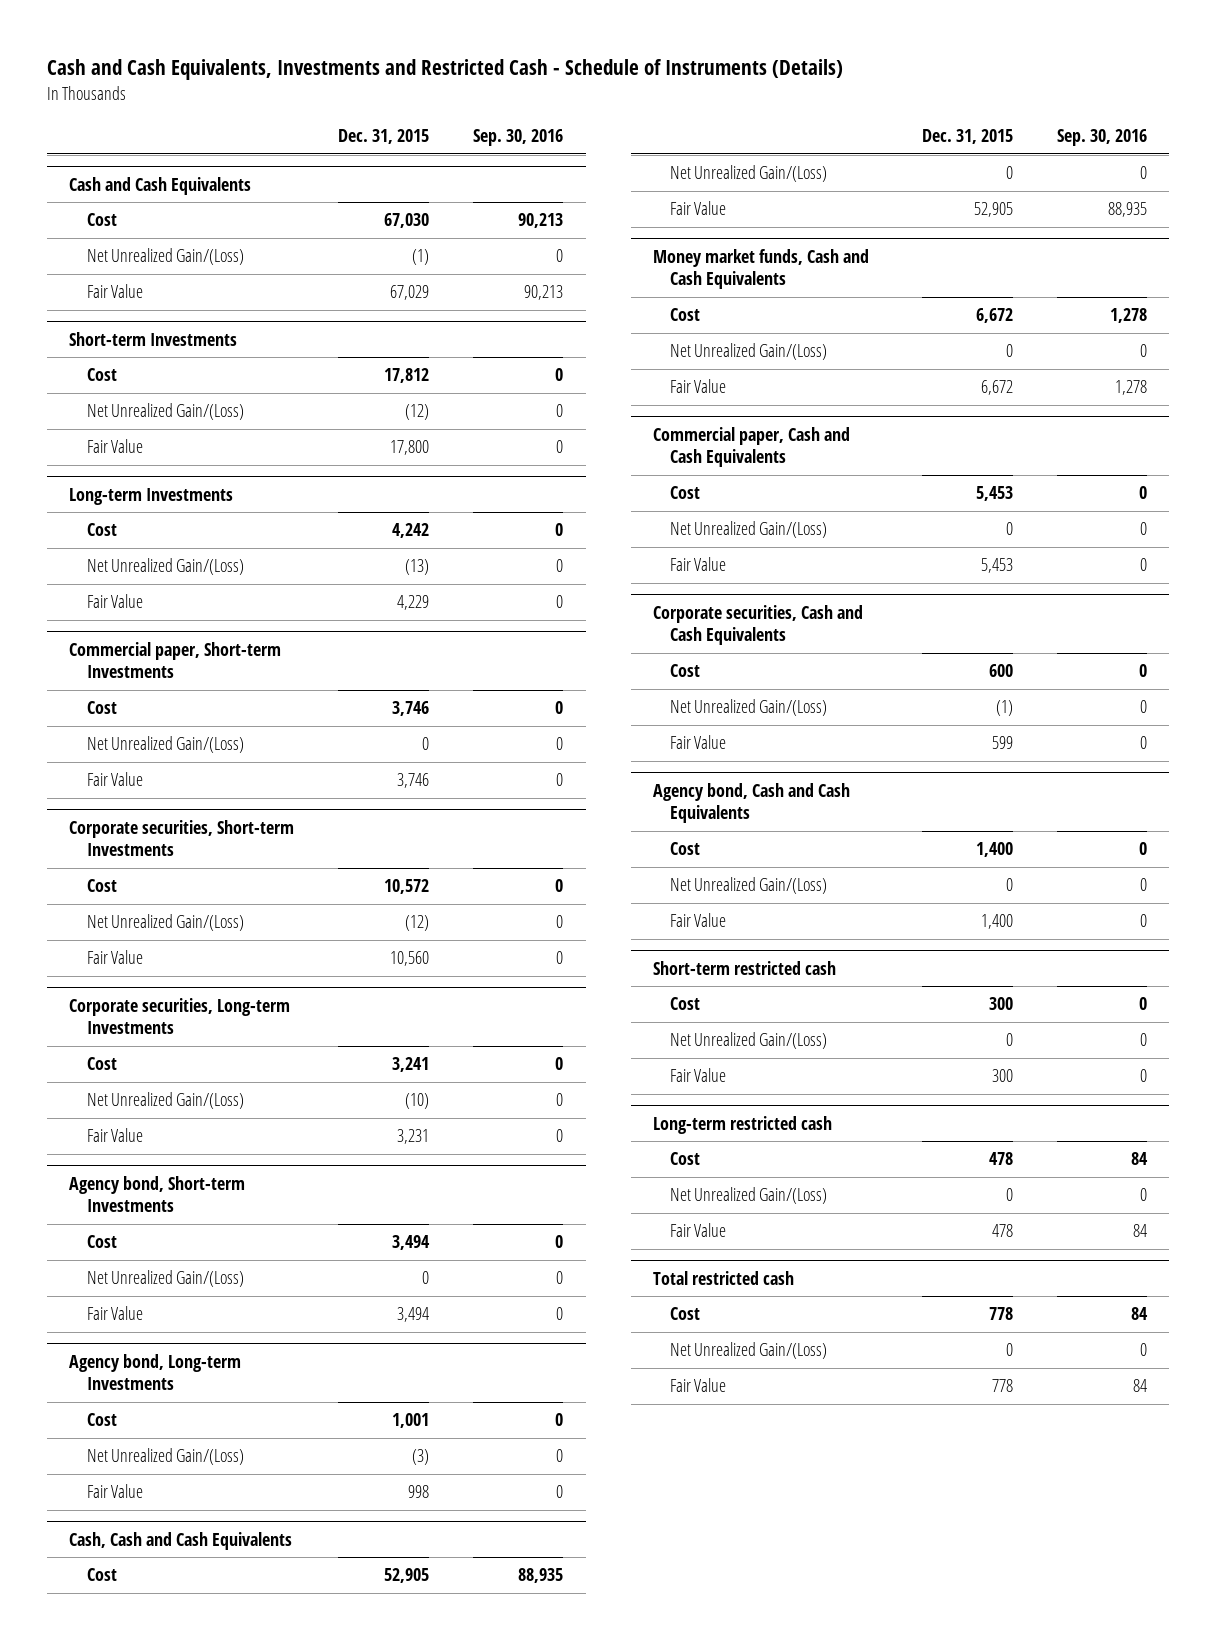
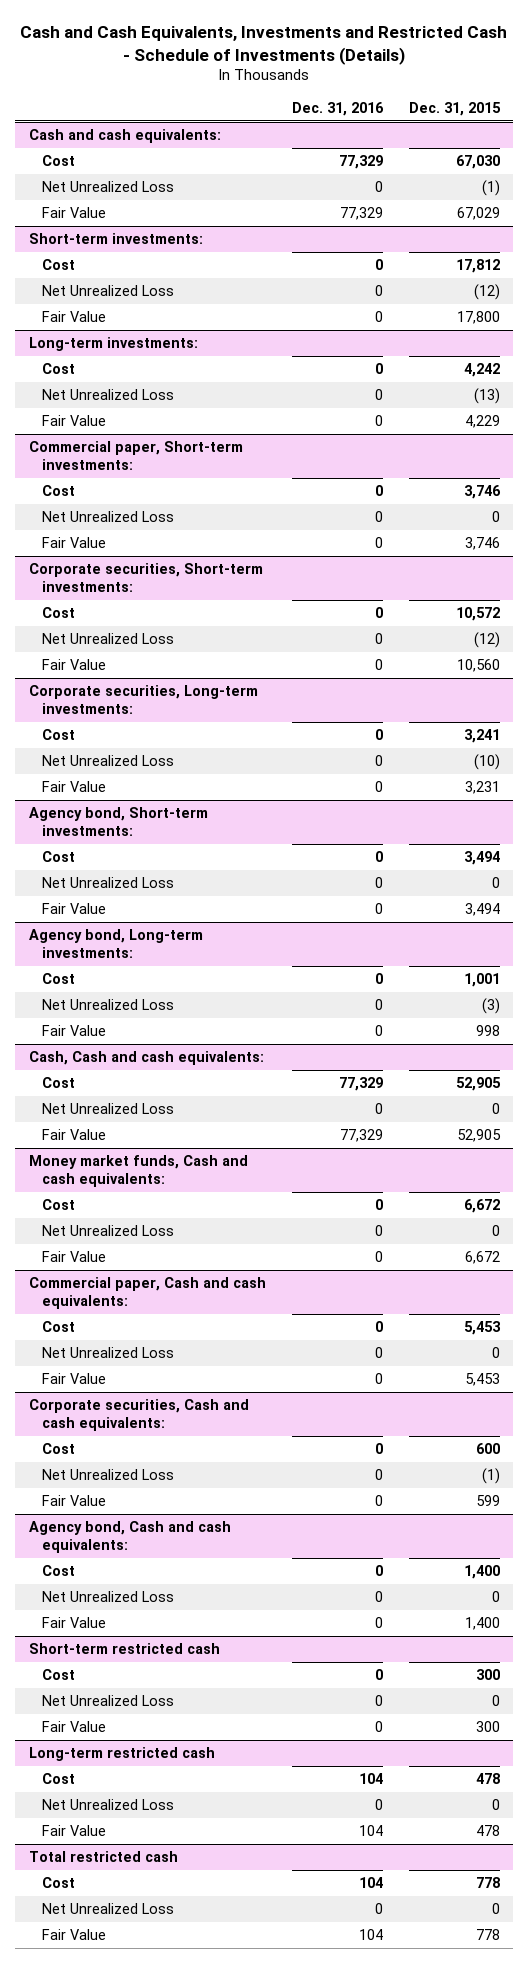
[47,59,844,81] Cash and Cash Equivalents, Investments and Restricted Cash - Schedule of Instruments (Details) -> [20,26,508,65] Cash and Cash Equivalents, Investments and Restricted Cash - Schedule of Investments (Details)
[473,129,564,147] Sep. 30, 2016 -> none
none -> [291,102,384,117] Dec. 31, 2016
[69,176,252,195] Cash and Cash Equivalents -> [28,129,221,144] Cash and cash equivalents:
[86,248,244,266] Net Unrealized Gain/(Loss) -> [42,181,175,193] Net Unrealized Loss
[69,331,238,346] Short-term Investments -> [28,233,203,245] Short-term investments:
[86,403,244,421] Net Unrealized Gain/(Loss) -> [42,285,175,297] Net Unrealized Loss
[69,487,234,505] Long-term Investments -> [28,337,198,352] Long-term investments:
[86,558,244,576] Net Unrealized Gain/(Loss) -> [42,389,175,401] Net Unrealized Loss
[69,641,282,679] Commercial paper, Short-term Investments -> [28,441,243,471] Commercial paper, Short-term investments:
[86,736,244,754] Net Unrealized Gain/(Loss) -> [42,511,175,523] Net Unrealized Loss
[69,819,295,857] Corporate securities, Short-term Investments -> [28,563,263,593] Corporate securities, Short-term investments:
[86,914,244,932] Net Unrealized Gain/(Loss) -> [42,633,175,645] Net Unrealized Loss
[69,997,291,1035] Corporate securities, Long-term Investments -> [28,685,258,715] Corporate securities, Long-term investments:
[86,1092,244,1110] Net Unrealized Gain/(Loss) -> [42,755,175,767] Net Unrealized Loss
[69,1175,246,1213] Agency bond, Short-term Investments -> [28,807,208,837] Agency bond, Short-term investments:
[86,1270,244,1288] Net Unrealized Gain/(Loss) -> [42,877,175,889] Net Unrealized Loss
[69,1353,242,1391] Agency bond, Long-term Investments -> [28,929,203,959] Agency bond, Long-term investments:
[86,1448,244,1466] Net Unrealized Gain/(Loss) -> [42,999,175,1011] Net Unrealized Loss
[69,1531,293,1550] Cash, Cash and Cash Equivalents -> [28,1051,264,1066] Cash, Cash and cash equivalents:
[670,165,828,183] Net Unrealized Gain/(Loss) -> [42,1103,175,1115] Net Unrealized Loss
[652,248,869,290] Money market funds, Cash and Cash Equivalents -> [28,1155,248,1188] Money market funds, Cash and cash equivalents:
[670,343,828,361] Net Unrealized Gain/(Loss) -> [42,1225,175,1237] Net Unrealized Loss
[652,426,850,468] Commercial paper, Cash and Cash Equivalents -> [28,1277,266,1310] Commercial paper, Cash and cash equivalents:
[670,521,828,539] Net Unrealized Gain/(Loss) -> [42,1347,175,1359] Net Unrealized Loss
[652,604,863,646] Corporate securities, Cash and Cash Equivalents -> [28,1399,249,1432] Corporate securities, Cash and cash equivalents:
[670,699,828,717] Net Unrealized Gain/(Loss) -> [42,1469,175,1481] Net Unrealized Loss
[652,782,850,824] Agency bond, Cash and Cash Equivalents -> [28,1521,231,1554] Agency bond, Cash and cash equivalents:
[670,877,828,895] Net Unrealized Gain/(Loss) -> [42,1591,175,1603] Net Unrealized Loss
[670,1032,828,1050] Net Unrealized Gain/(Loss) -> [42,1695,175,1707] Net Unrealized Loss
[670,1187,828,1205] Net Unrealized Gain/(Loss) -> [42,1799,175,1811] Net Unrealized Loss
[670,1342,828,1360] Net Unrealized Gain/(Loss) -> [42,1903,175,1915] Net Unrealized Loss

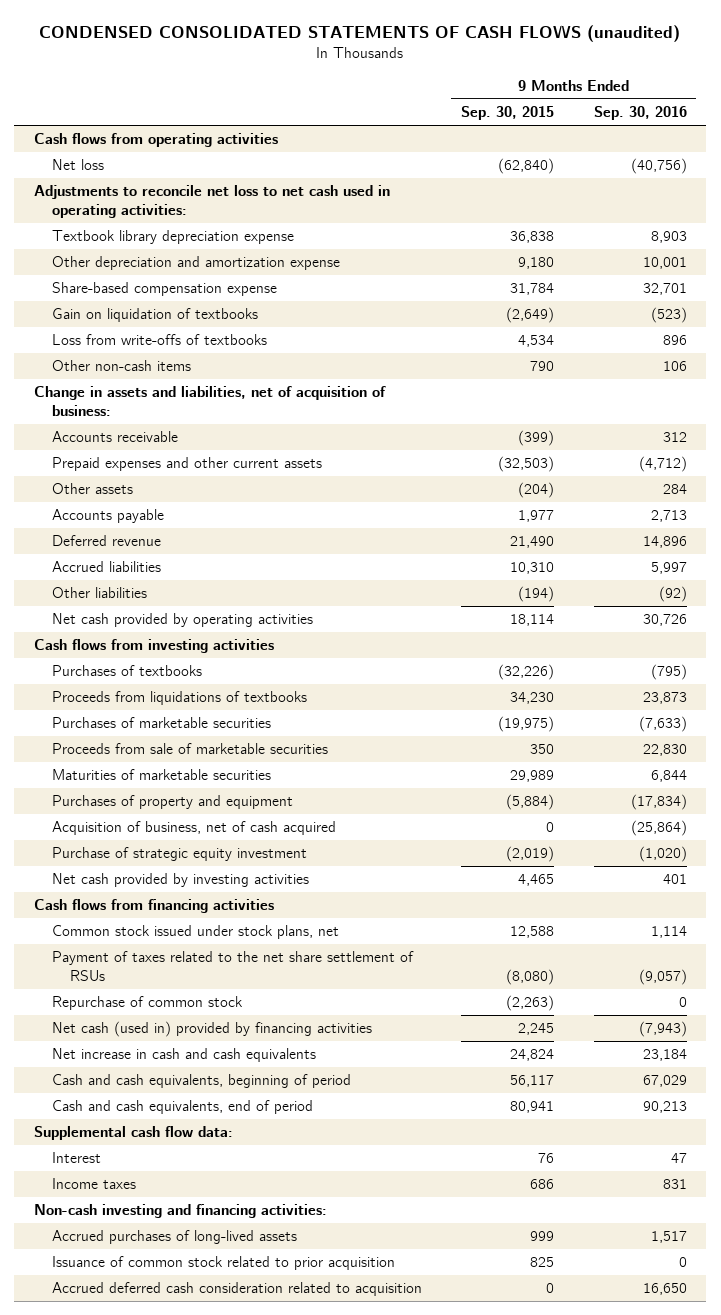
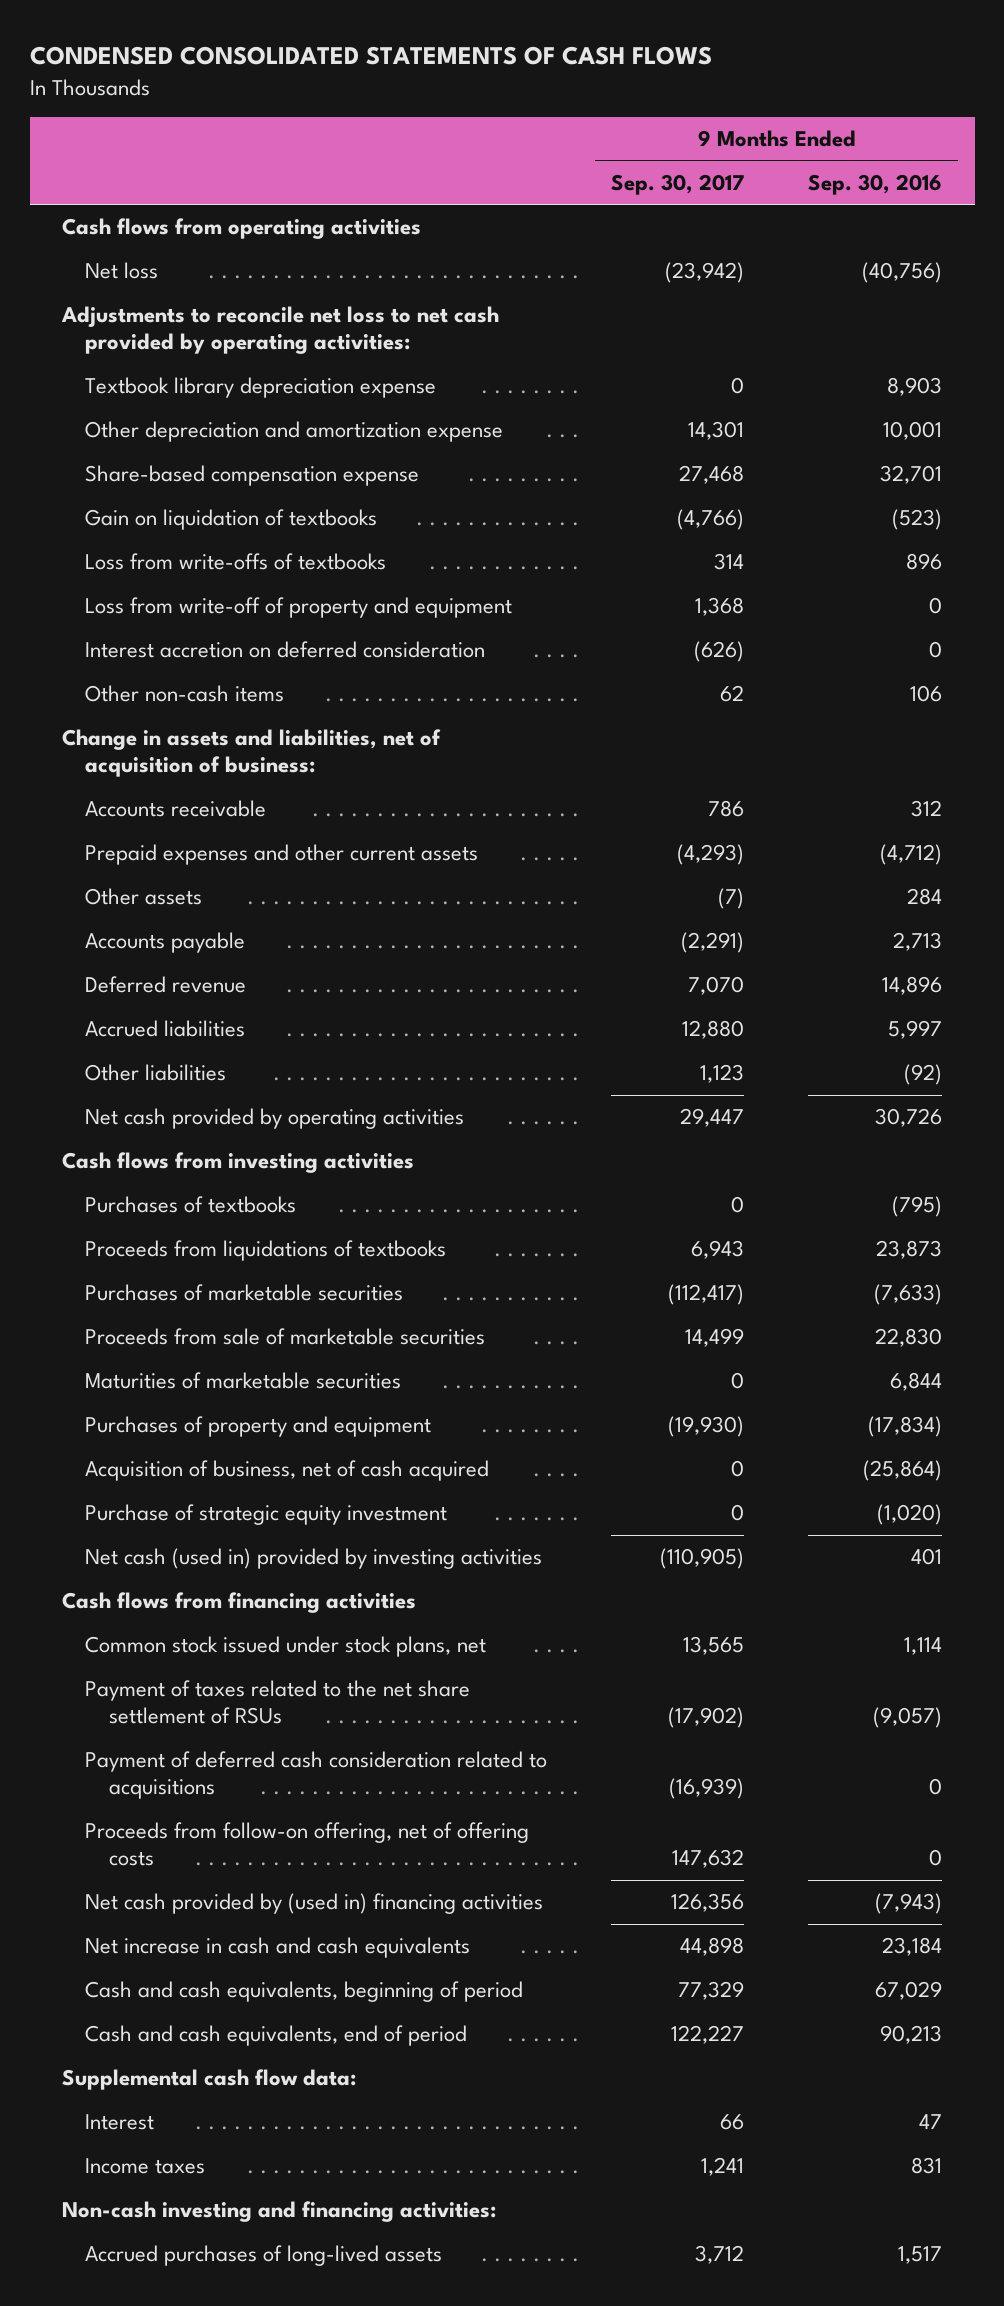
[39,24,681,42] CONDENSED CONSOLIDATED STATEMENTS OF CASH FLOWS (unaudited) -> [29,46,712,66] CONDENSED CONSOLIDATED STATEMENTS OF CASH FLOWS
[461,106,555,121] Sep. 30, 2015 -> none
none -> [611,173,745,195] Sep. 30, 2017
[34,185,391,218] Adjustments to reconcile net loss to net cash used in operating activities: -> [60,306,499,355] Adjustments to reconcile net loss to net cash provided by operating activities:
none -> [85,597,513,619] Loss from write-off of property and equipment
none -> [85,641,486,659] Interest accretion on deferred consideration
[52,873,310,888] Net cash provided by investing activities -> [85,1548,543,1570] Net cash (used in) provided by investing activities
[52,996,244,1011] Repurchase of common stock -> none
none -> [85,1751,548,1800] Payment of deferred cash consideration related to acquisitions
none -> [85,1822,530,1867] Proceeds from follow-on offering, net of offering costs
[52,1021,373,1038] Net cash (used in) provided by financing activities -> [85,1893,544,1915] Net cash provided by (used in) financing activities
[52,1256,396,1271] Issuance of common stock related to prior acquisition -> none
[52,1282,423,1297] Accrued deferred cash consideration related to acquisition -> none

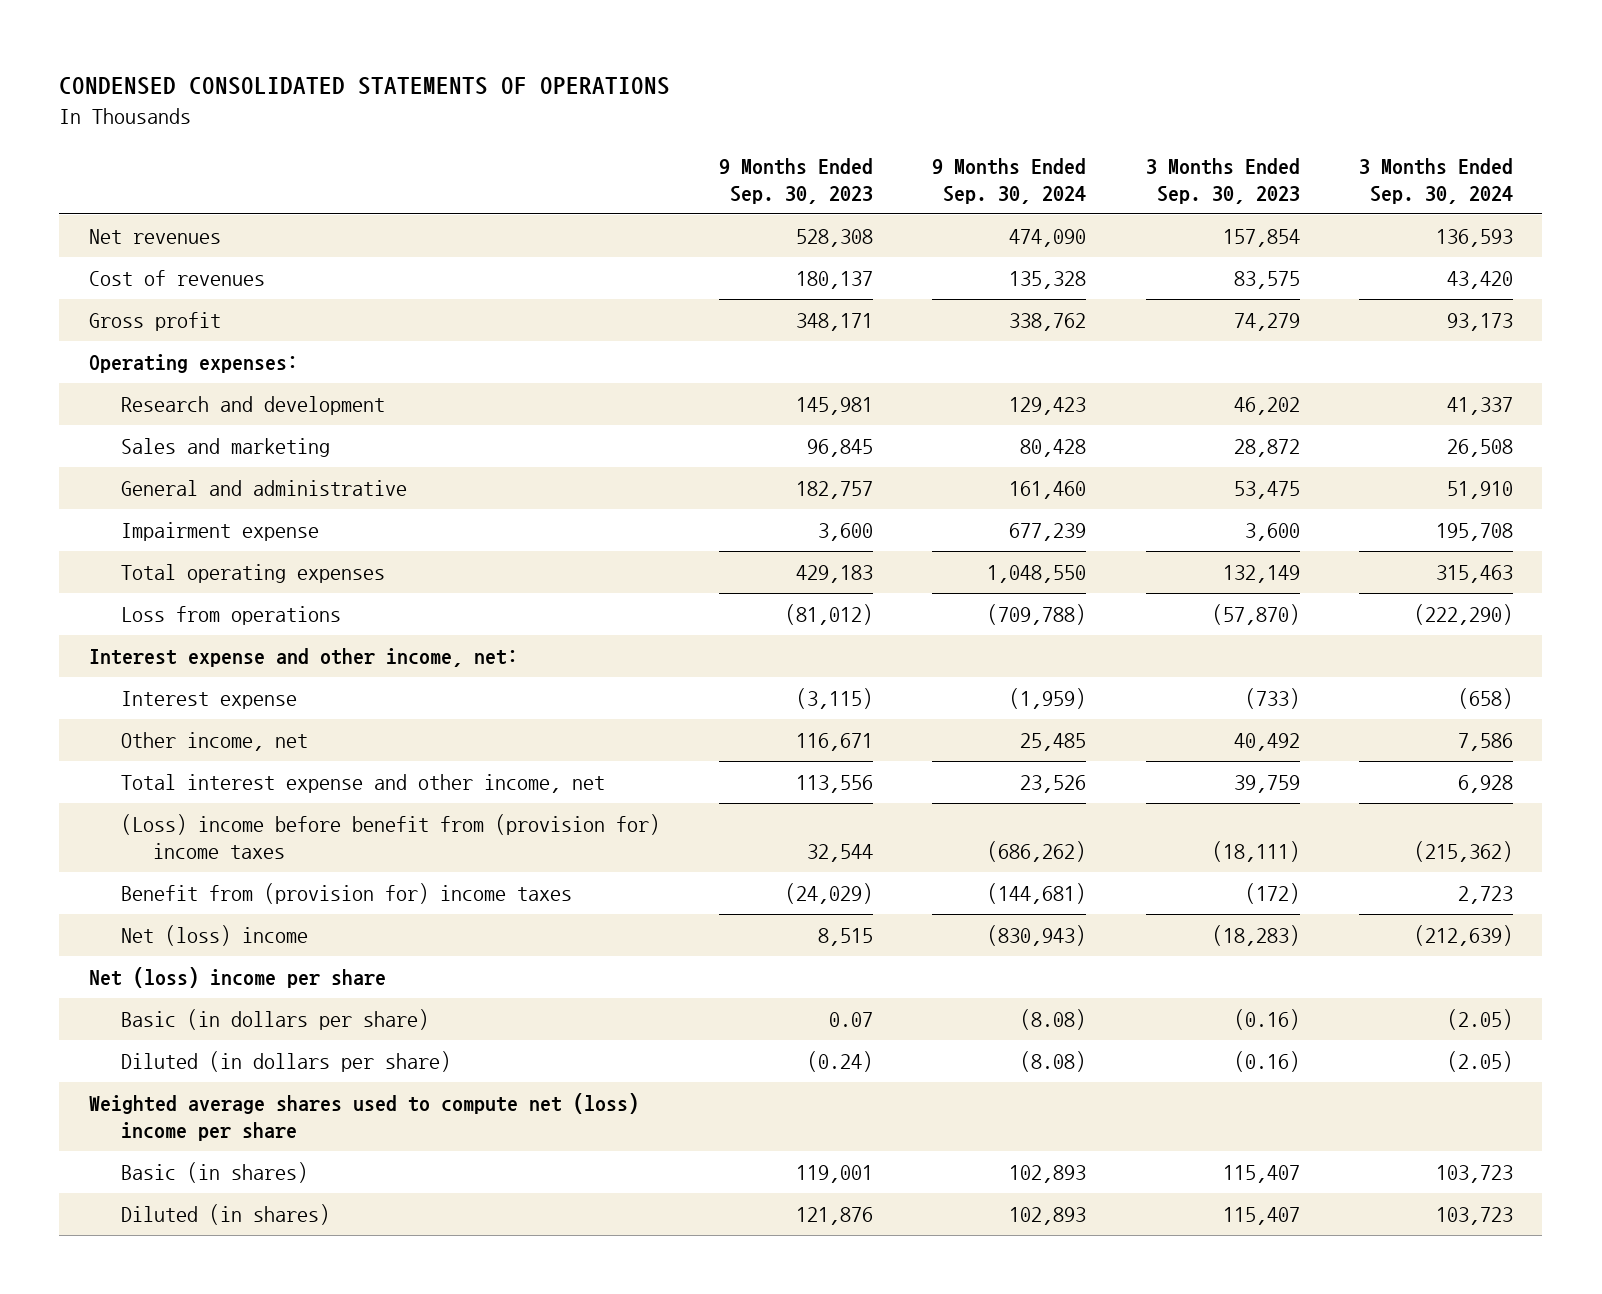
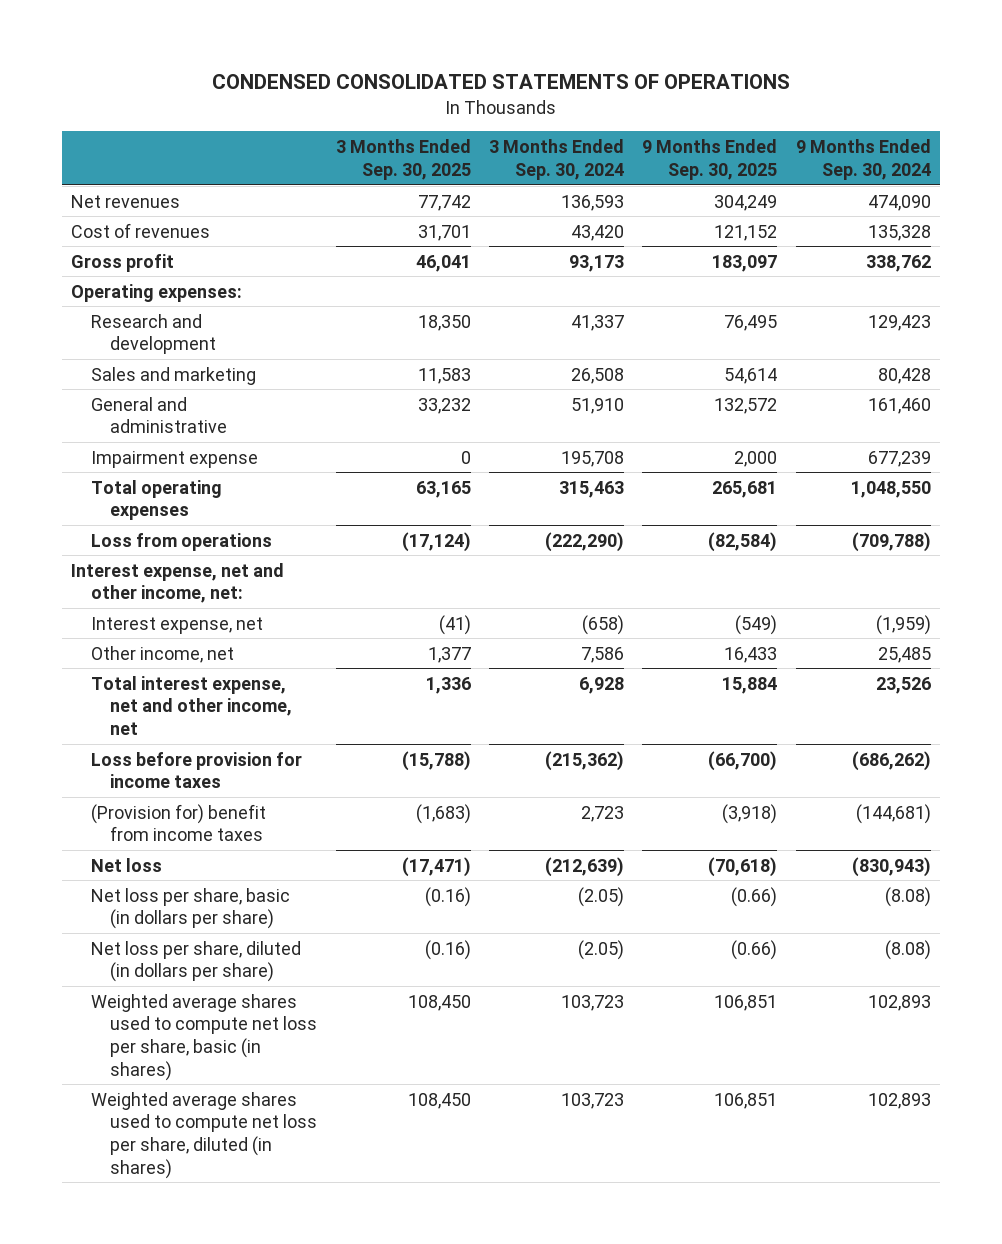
[719,157,874,204] 9 Months Ended Sep. 30, 2023 -> none
[1145,157,1300,204] 3 Months Ended Sep. 30, 2023 -> none
none -> [335,138,471,180] 3 Months Ended Sep. 30, 2025
none -> [642,138,778,180] 9 Months Ended Sep. 30, 2025
[88,647,518,667] Interest expense and other income, net: -> [70,562,284,604] Interest expense, net and other income, net:
[121,690,298,709] Interest expense -> [90,616,263,634] Interest expense, net
[88,966,386,988] Net (loss) income per share -> none
[88,1092,639,1141] Weighted average shares used to compute net (loss) income per share -> none
[121,773,606,793] Total interest expense and other income, net -> [90,675,293,735] Total interest expense, net and other income, net
[121,813,661,859] (Loss) income before benefit from (provision for) income taxes -> [90,751,302,789] Loss before provision for income taxes
[121,882,573,904] Benefit from (provision for) income taxes -> [90,803,266,842] (Provision for) benefit from income taxes
[121,924,309,946] Net (loss) income -> [90,857,162,872] Net loss
[121,1008,430,1030] Basic (in dollars per share) -> [90,887,290,930] Net loss per share, basic (in dollars per share)
[121,1050,452,1072] Diluted (in dollars per share) -> [90,940,301,983] Net loss per share, diluted (in dollars per share)
[121,1161,309,1183] Basic (in shares) -> [90,993,318,1081] Weighted average shares used to compute net loss per share, basic (in shares)
[121,1203,331,1225] Diluted (in shares) -> [90,1091,318,1179] Weighted average shares used to compute net loss per share, diluted (in shares)

